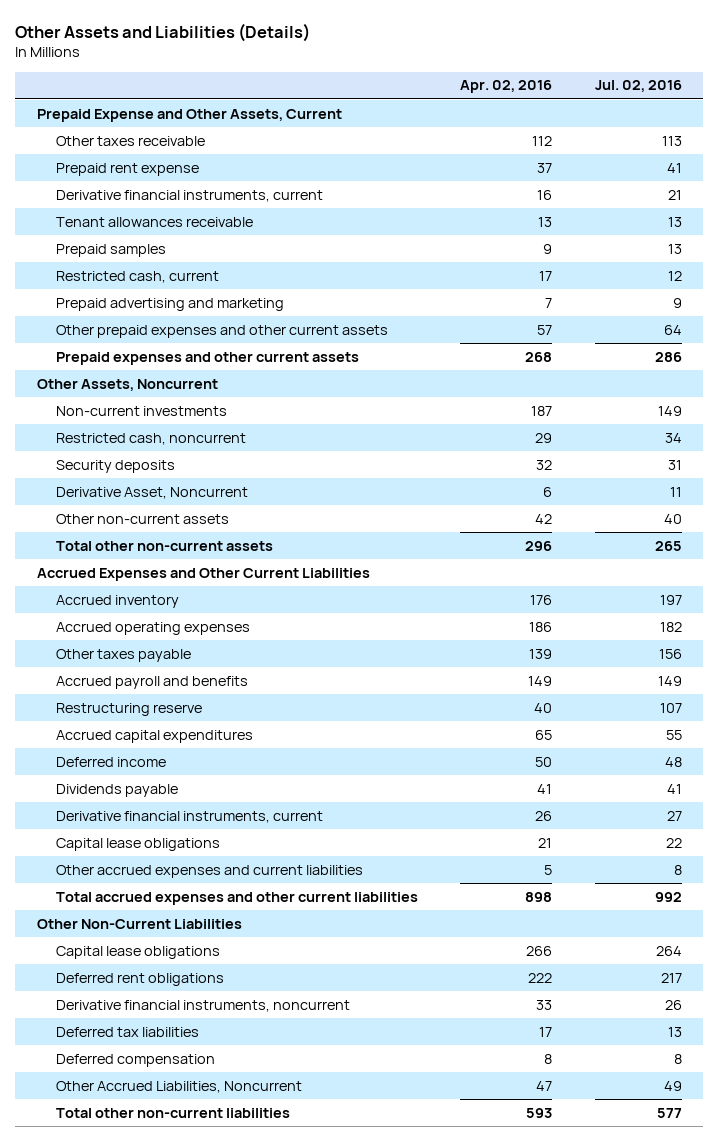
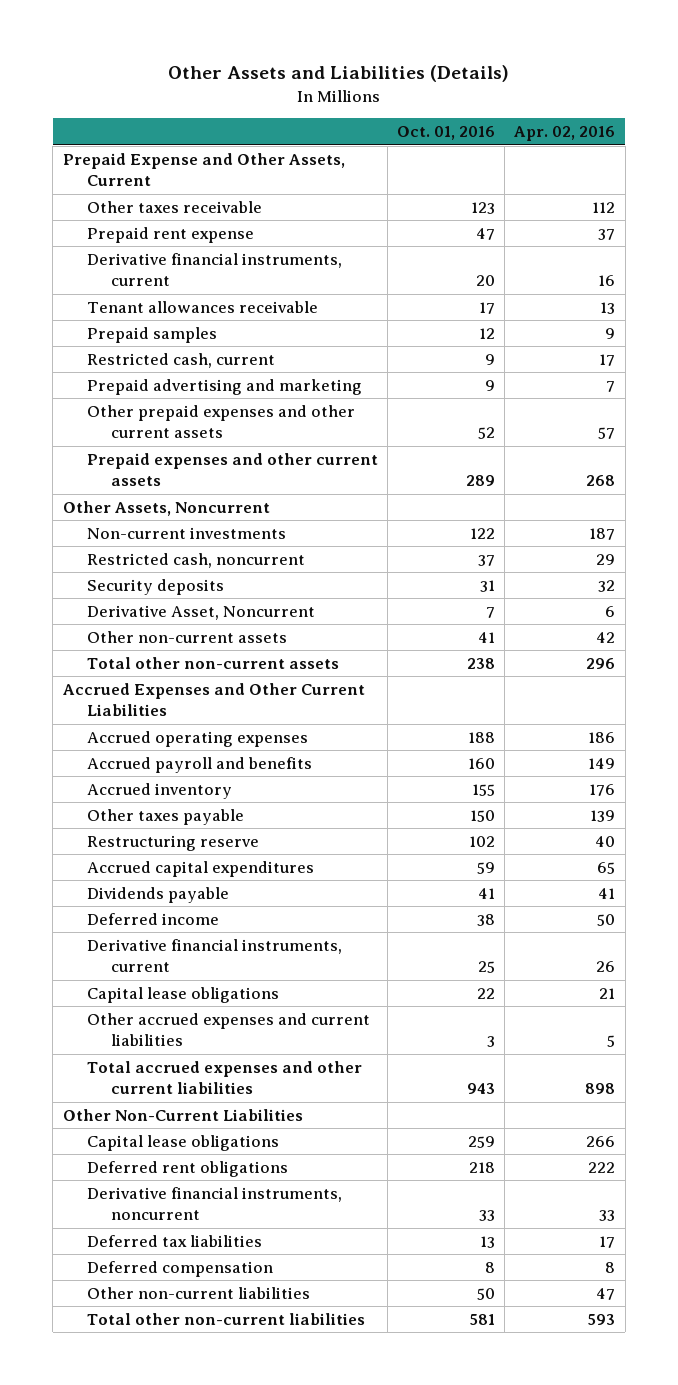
[594,80,682,93] Jul. 02, 2016 -> none
none -> [397,126,496,141] Oct. 01, 2016
[55,594,179,608] Accrued inventory -> [86,782,232,799] Accrued inventory
[55,648,191,662] Other taxes payable -> [86,808,244,825] Other taxes payable
[55,756,166,767] Deferred income -> [86,912,219,925] Deferred income
[55,1080,302,1093] Other Accrued Liabilities, Noncurrent -> [86,1286,310,1299] Other non-current liabilities

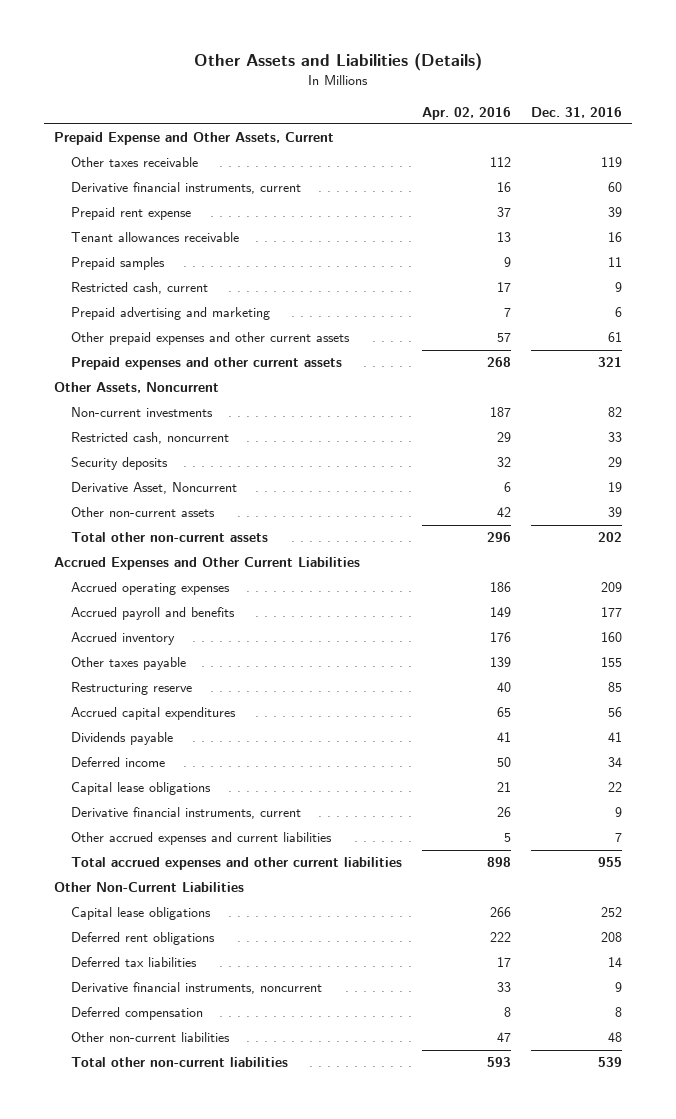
[397,126,496,141] Oct. 01, 2016 -> none
none -> [531,106,623,118] Dec. 31, 2016
[86,226,254,243] Prepaid rent expense -> [70,207,191,221] Prepaid rent expense
[86,938,342,973] Derivative financial instruments, current -> [70,807,301,820] Derivative financial instruments, current
[86,1186,342,1221] Derivative financial instruments, noncurrent -> [70,982,322,995] Derivative financial instruments, noncurrent

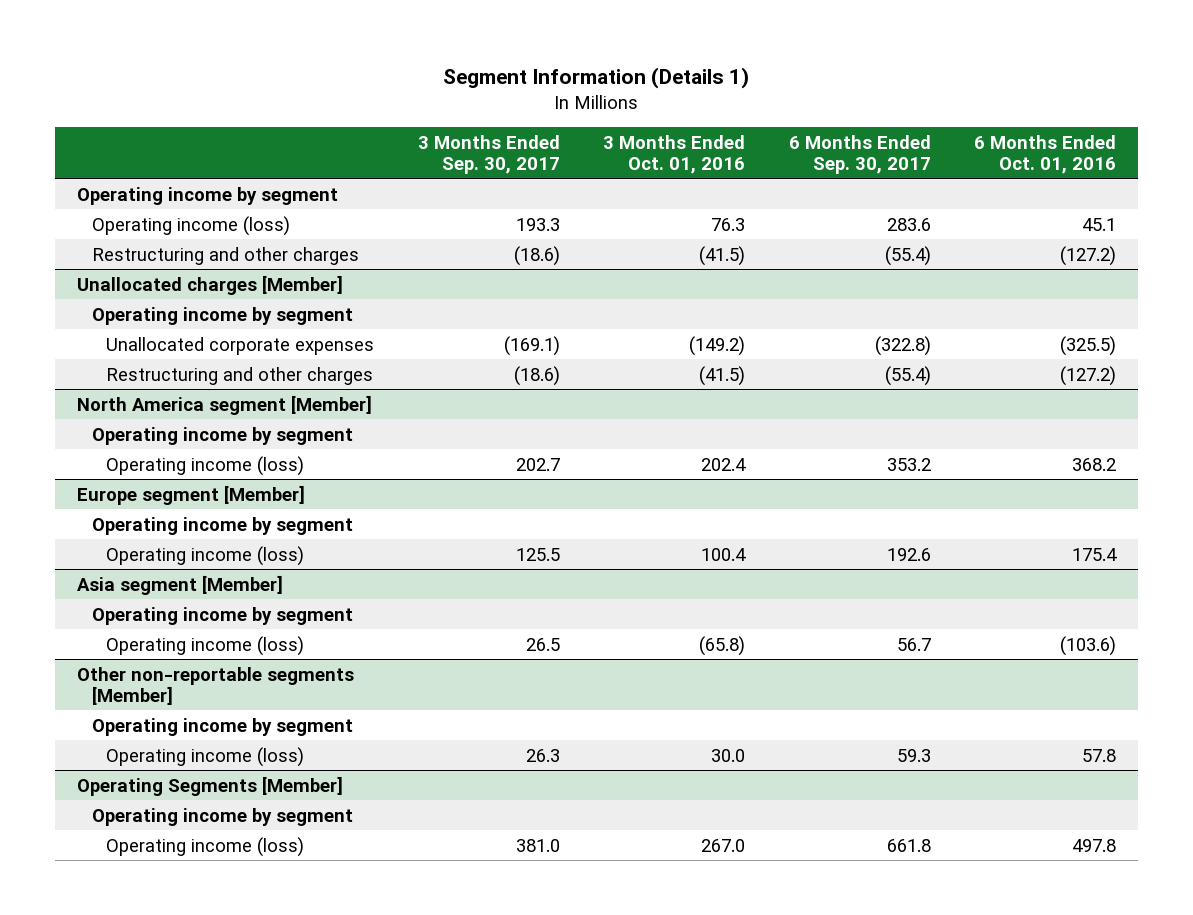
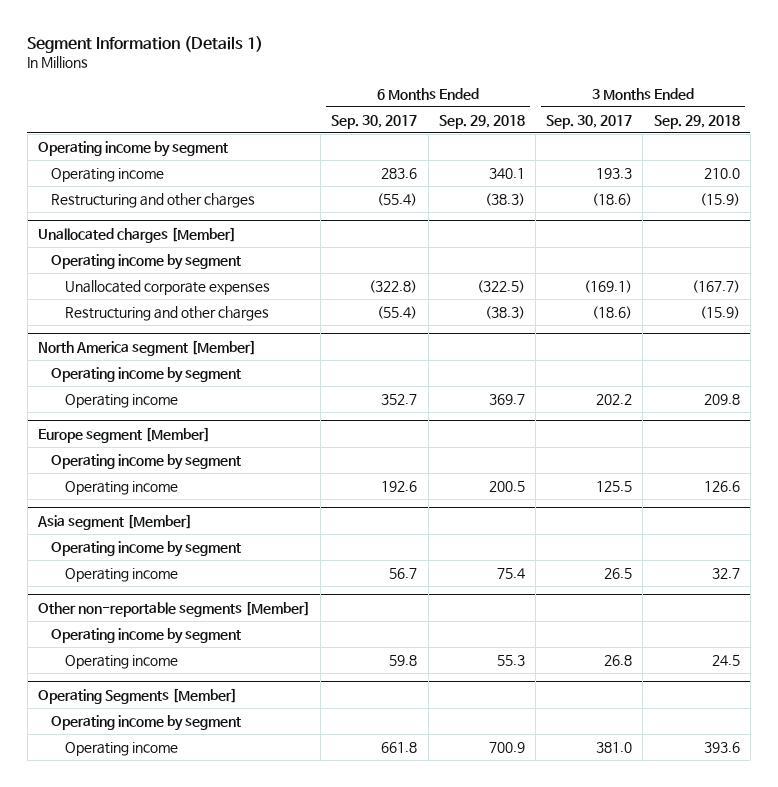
[603,134,746,174] 3 Months Ended Oct. 01, 2016 -> none
[974,134,1117,174] 6 Months Ended Oct. 01, 2016 -> none
none -> [438,114,525,129] Sep. 29, 2018
none -> [653,114,740,129] Sep. 29, 2018
[91,215,290,236] Operating income (loss) -> [51,167,165,182] Operating income
[106,455,305,476] Operating income (loss) -> [64,393,178,408] Operating income
[515,457,560,471] 202.7 -> [596,393,633,405] 202.2
[886,457,931,471] 353.2 -> [381,393,418,405] 352.7
[106,545,305,566] Operating income (loss) -> [64,480,178,495] Operating income
[106,635,305,656] Operating income (loss) -> [64,567,178,582] Operating income
[106,746,305,767] Operating income (loss) -> [64,654,178,669] Operating income
[525,748,560,762] 26.3 -> [604,654,633,666] 26.8
[896,748,931,762] 59.3 -> [389,654,418,666] 59.8
[106,836,305,857] Operating income (loss) -> [64,741,178,756] Operating income

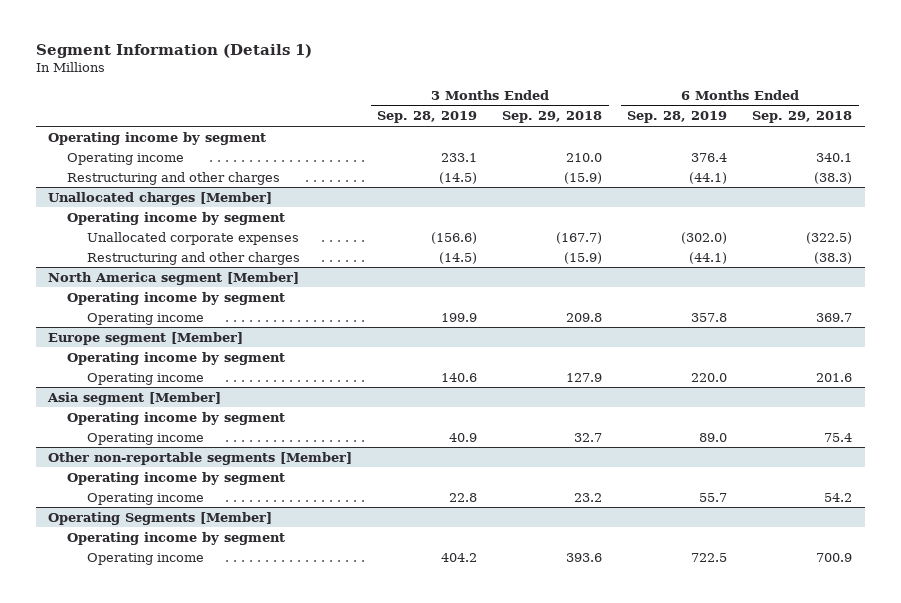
[331,114,418,129] Sep. 30, 2017 -> none
[546,114,633,129] Sep. 30, 2017 -> none
none -> [377,111,478,124] Sep. 28, 2019
none -> [627,111,728,124] Sep. 28, 2019
[488,480,525,492] 200.5 -> [816,372,853,382] 201.6
[703,480,740,492] 126.6 -> [566,372,603,382] 127.9
[496,654,525,666] 55.3 -> [824,492,853,502] 54.2
[711,654,740,666] 24.5 -> [574,492,603,502] 23.2

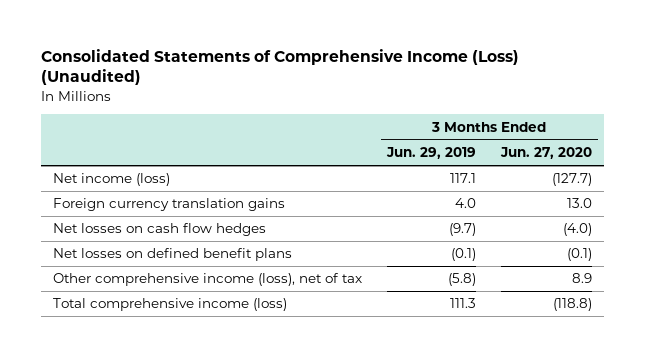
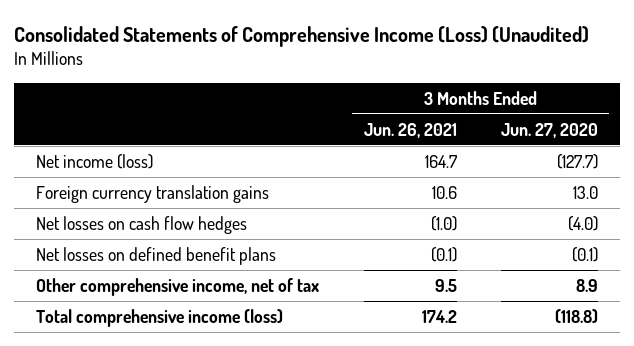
[385,147,476,160] Jun. 29, 2019 -> none
none -> [363,122,457,138] Jun. 26, 2021
[52,273,362,287] Other comprehensive income (loss), net of tax -> [36,277,320,296] Other comprehensive income, net of tax

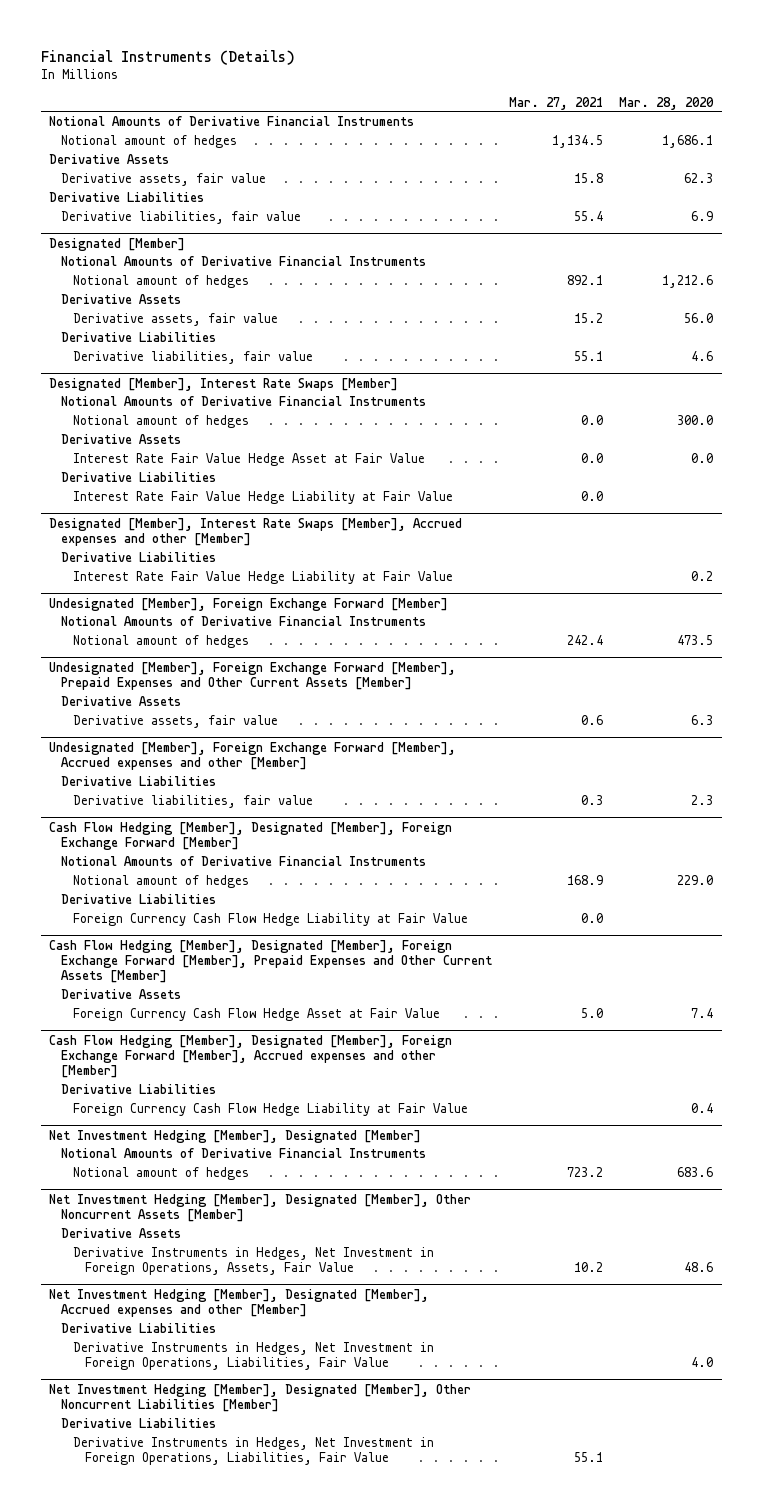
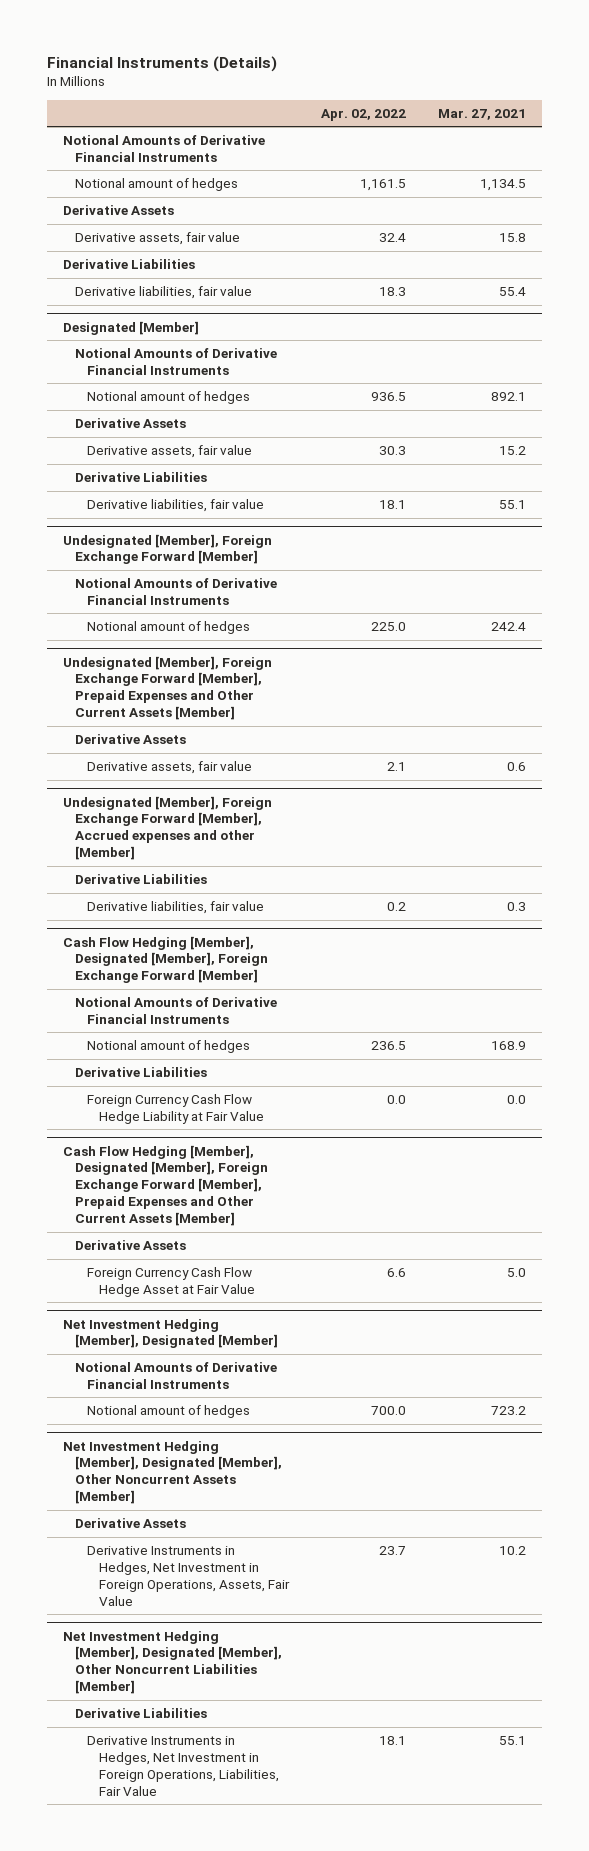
[619,96,715,110] Mar. 28, 2020 -> none
none -> [321,109,407,122] Apr. 02, 2022
[49,377,399,391] Designated [Member], Interest Rate Swaps [Member] -> none
[61,395,427,406] Notional Amounts of Derivative Financial Instruments -> none
[72,414,249,428] Notional amount of hedges -> none
[61,433,182,444] Derivative Assets -> none
[72,452,425,466] Interest Rate Fair Value Hedge Asset at Fair Value -> none
[61,471,217,482] Derivative Liabilities -> none
[72,490,453,504] Interest Rate Fair Value Hedge Liability at Fair Value -> none
[49,517,463,546] Designated [Member], Interest Rate Swaps [Member], Accrued expenses and other [Member] -> none
[61,551,217,562] Derivative Liabilities -> none
[72,570,453,584] Interest Rate Fair Value Hedge Liability at Fair Value -> none
[49,1034,453,1079] Cash Flow Hedging [Member], Designated [Member], Foreign Exchange Forward [Member], Accrued expenses and other [Member] -> none
[61,1083,217,1094] Derivative Liabilities -> none
[72,1102,468,1116] Foreign Currency Cash Flow Hedge Liability at Fair Value -> none
[49,1288,430,1317] Net Investment Hedging [Member], Designated [Member], Accrued expenses and other [Member] -> none
[61,1322,217,1333] Derivative Liabilities -> none
[72,1341,434,1371] Derivative Instruments in Hedges, Net Investment in Foreign Operations, Liabilities, Fair Value -> none

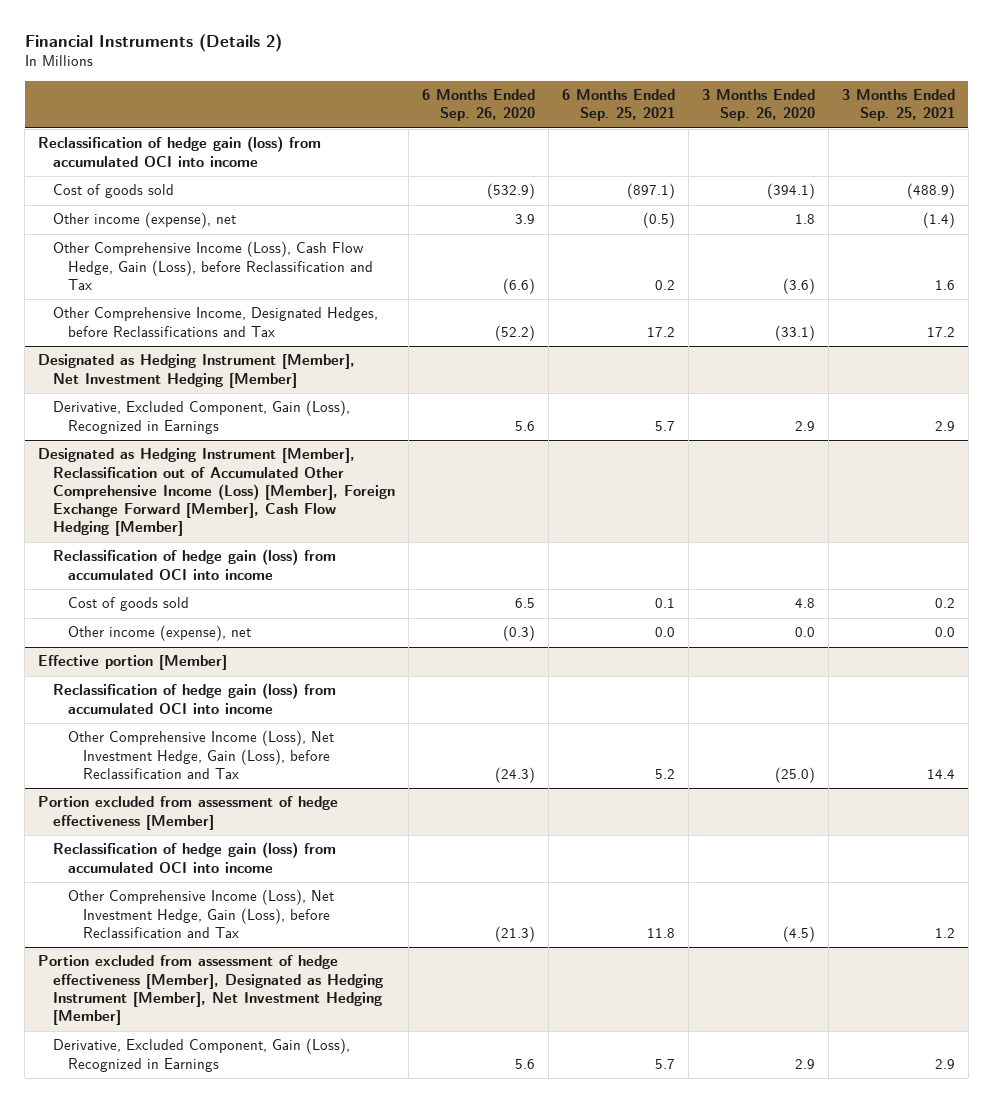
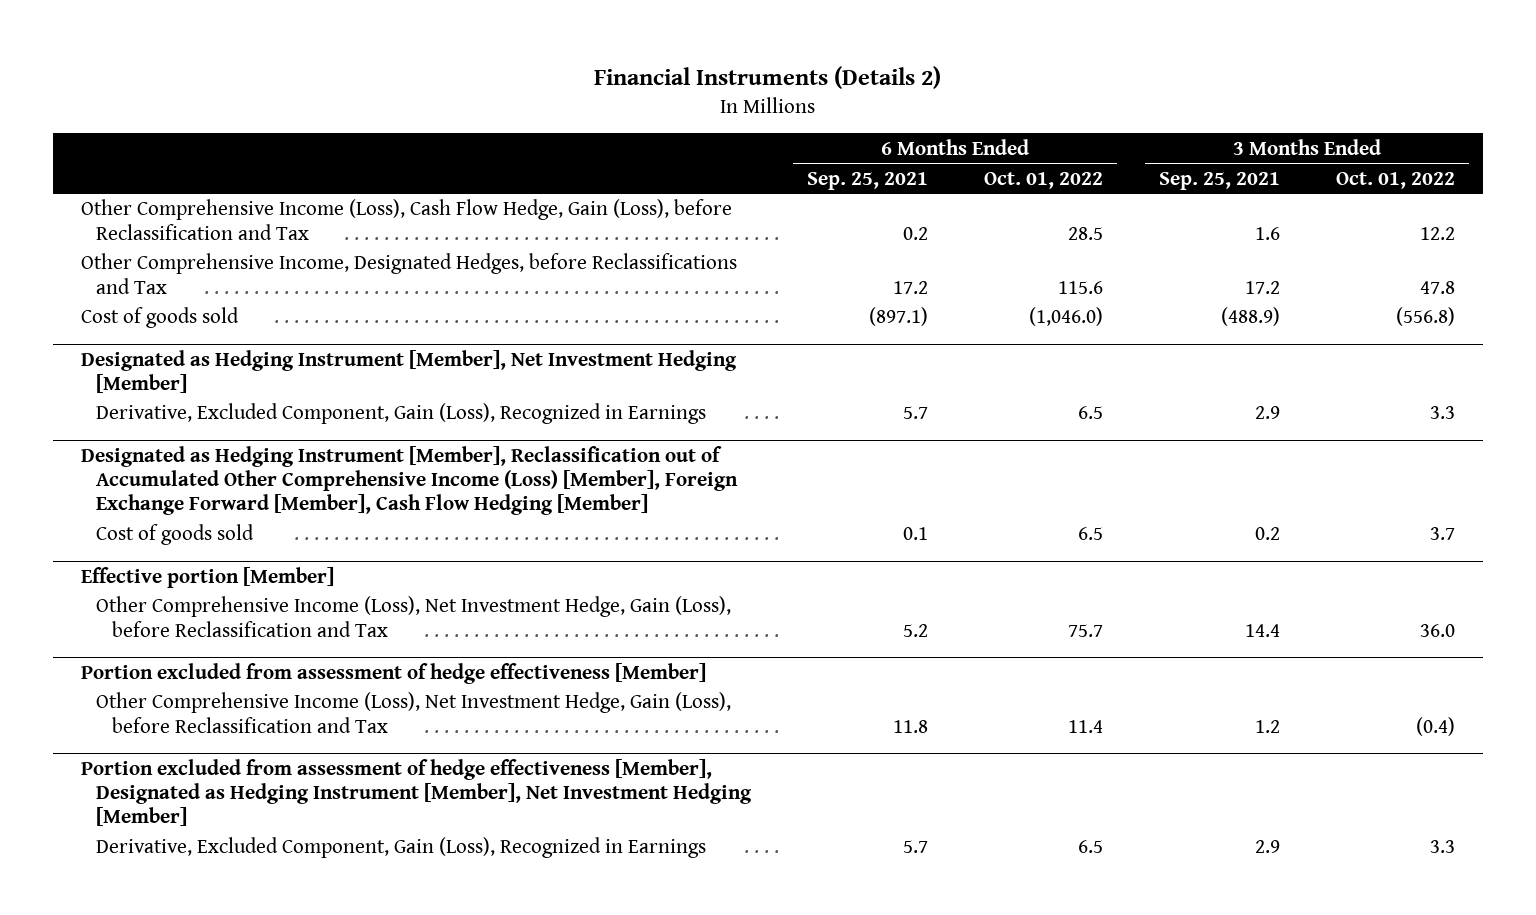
[422,89,536,122] 6 Months Ended Sep. 26, 2020 -> none
[701,89,815,122] 3 Months Ended Sep. 26, 2020 -> none
none -> [984,171,1104,189] Oct. 01, 2022
none -> [1336,171,1456,189] Oct. 01, 2022
[38,136,322,167] Reclassification of hedge gain (loss) from accumulated OCI into income -> none
[53,212,237,229] Other income (expense), net -> none
[53,184,175,199] Cost of goods sold -> [80,307,239,329] Cost of goods sold
[53,549,337,580] Reclassification of hedge gain (loss) from accumulated OCI into income -> none
[67,625,251,642] Other income (expense), net -> none
[53,683,337,714] Reclassification of hedge gain (loss) from accumulated OCI into income -> none
[53,842,337,873] Reclassification of hedge gain (loss) from accumulated OCI into income -> none

